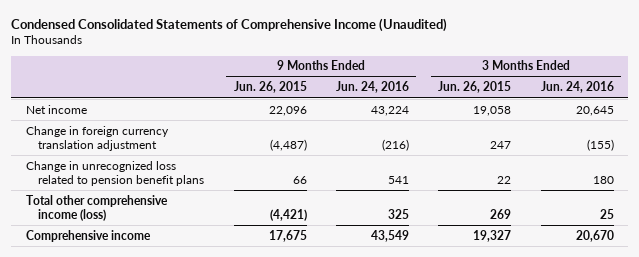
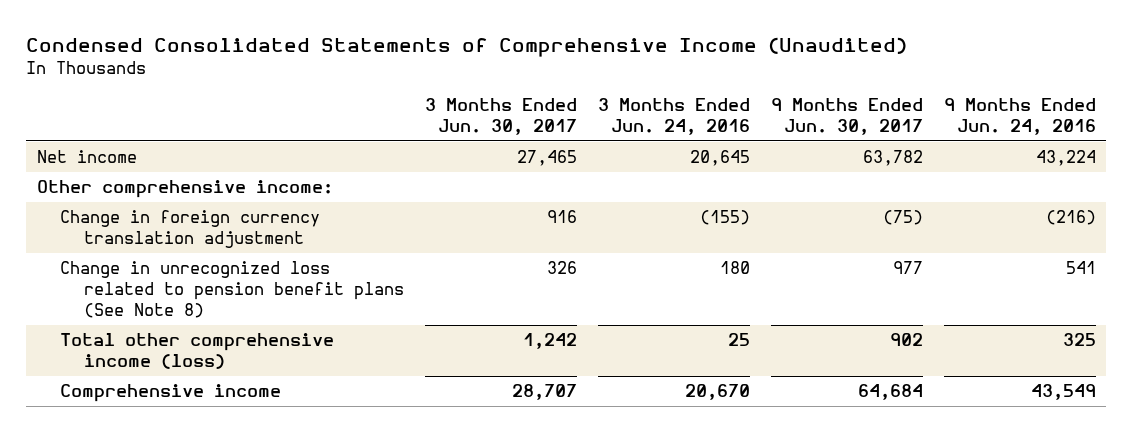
[233,81,307,94] Jun. 26, 2015 -> none
[438,81,512,94] Jun. 26, 2015 -> none
none -> [424,97,577,135] 3 Months Ended Jun. 30, 2017
none -> [770,97,923,135] 9 Months Ended Jun. 30, 2017
none -> [36,180,333,199] Other comprehensive income:
[25,160,205,186] Change in unrecognized loss related to pension benefit plans -> [60,261,404,319] Change in unrecognized loss related to pension benefit plans (See Note 8)

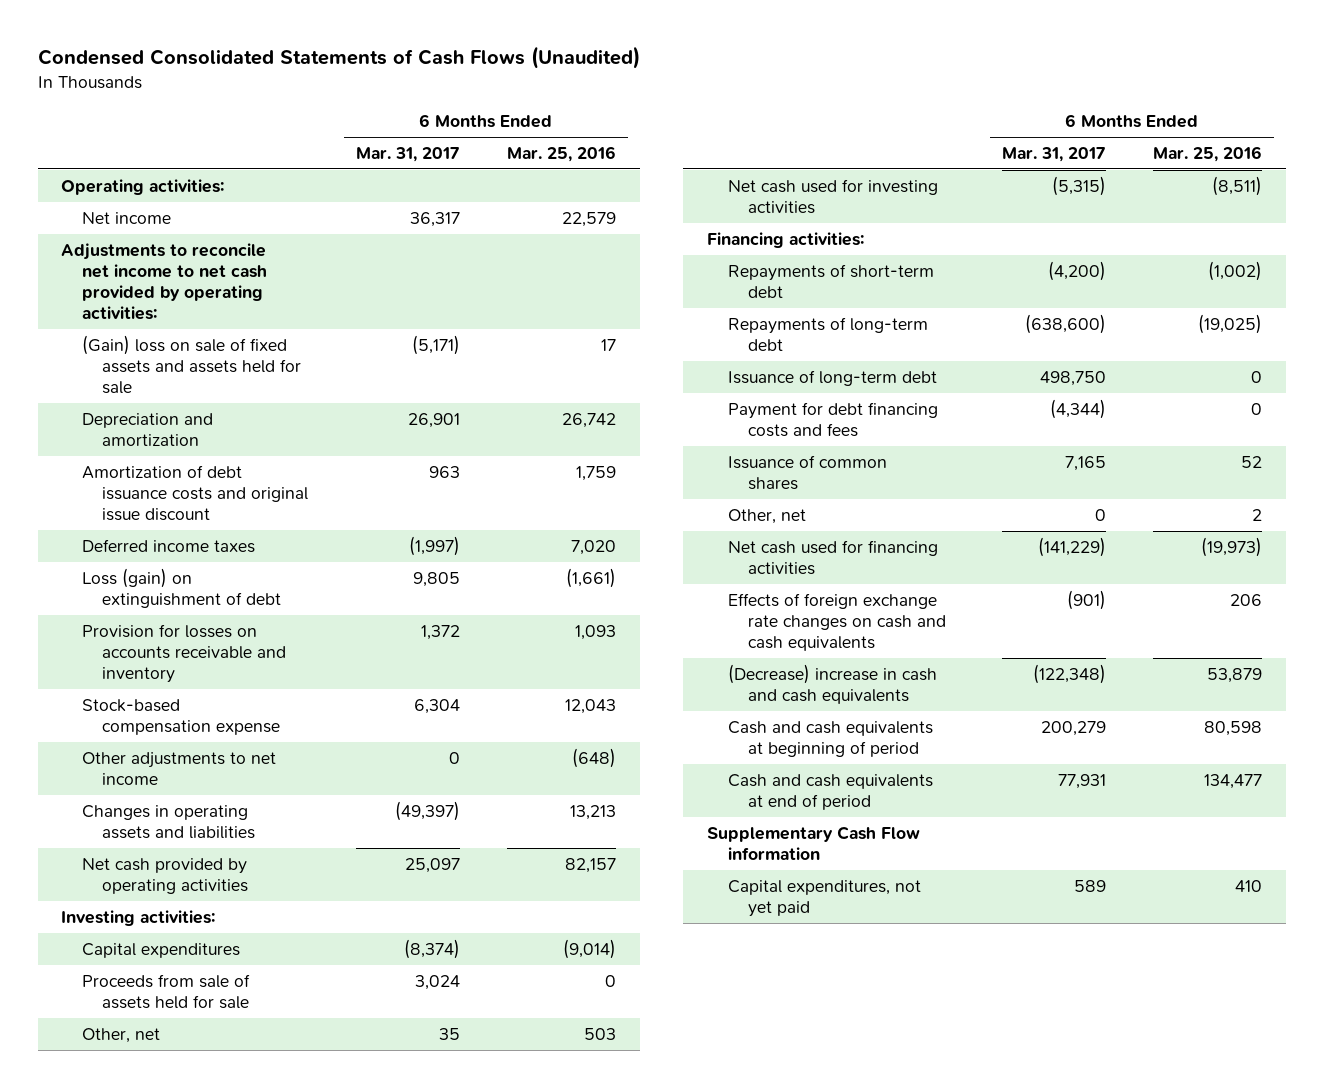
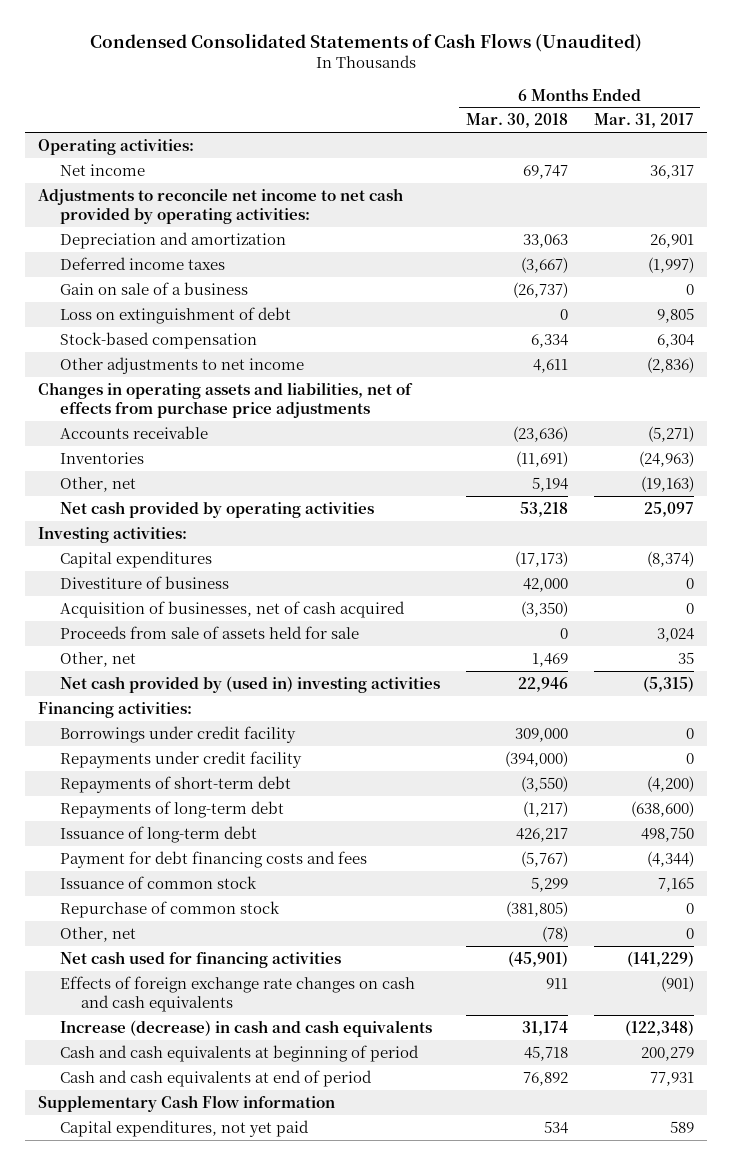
[507,145,617,162] Mar. 25, 2016 -> none
none -> [465,113,568,129] Mar. 30, 2018
[81,334,302,394] (Gain) loss on sale of fixed assets and assets held for sale -> none
[81,464,309,521] Amortization of debt issuance costs and original issue discount -> none
[81,623,287,683] Provision for losses on accounts receivable and inventory -> none
[81,804,256,839] Changes in operating assets and liabilities -> none
none -> [59,281,248,295] Gain on sale of a business
[81,567,282,608] Loss (gain) on extinguishment of debt -> [59,306,291,324] Loss on extinguishment of debt
[81,698,281,735] Stock-based compensation expense -> [59,331,257,349] Stock-based compensation
[448,751,460,764] 0 -> [646,356,694,373] (2,836)
none -> [37,381,413,418] Changes in operating assets and liabilities, net of effects from purchase price adjustments
none -> [59,425,208,439] Accounts receivable
none -> [59,451,144,464] Inventories
none -> [59,476,136,492] Other, net
none -> [59,575,229,589] Divestiture of business
none -> [59,600,405,618] Acquisition of businesses, net of cash acquired
[727,178,938,214] Net cash used for investing activities -> [59,675,440,693] Net cash provided by (used in) investing activities
none -> [59,725,296,743] Borrowings under credit facility
none -> [59,750,302,768] Repayments under credit facility
[727,454,887,490] Issuance of common shares -> [59,875,257,889] Issuance of common stock
none -> [59,900,280,918] Repurchase of common stock
[727,663,937,704] (Decrease) increase in cash and cash equivalents -> [59,1019,432,1037] Increase (decrease) in cash and cash equivalents

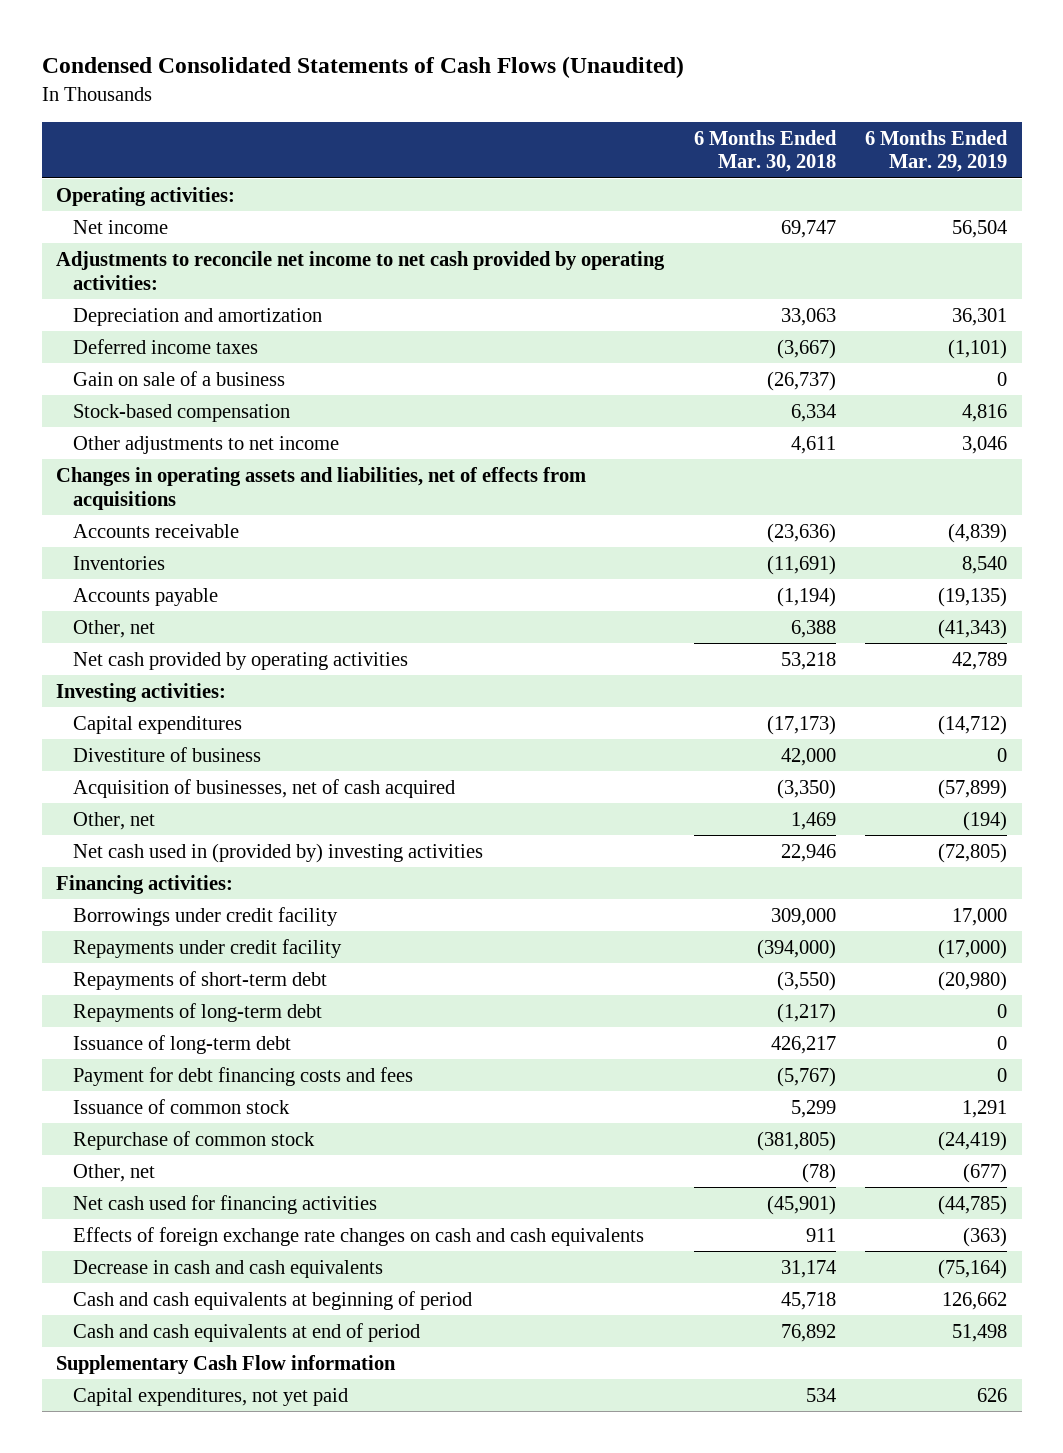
[593,113,694,129] Mar. 31, 2017 -> none
none -> [864,129,1008,173] 6 Months Ended Mar. 29, 2019
[59,306,291,324] Loss on extinguishment of debt -> none
[37,381,413,418] Changes in operating assets and liabilities, net of effects from purchase price adjustments -> [56,466,587,510] Changes in operating assets and liabilities, net of effects from acquisitions
none -> [72,587,218,606] Accounts payable
[531,476,568,492] 5,194 -> [790,619,836,638] 6,388
[59,625,359,639] Proceeds from sale of assets held for sale -> none
[59,675,440,693] Net cash provided by (used in) investing activities -> [72,842,483,863] Net cash used in (provided by) investing activities
[59,1019,432,1037] Increase (decrease) in cash and cash equivalents -> [72,1259,383,1278] Decrease in cash and cash equivalents

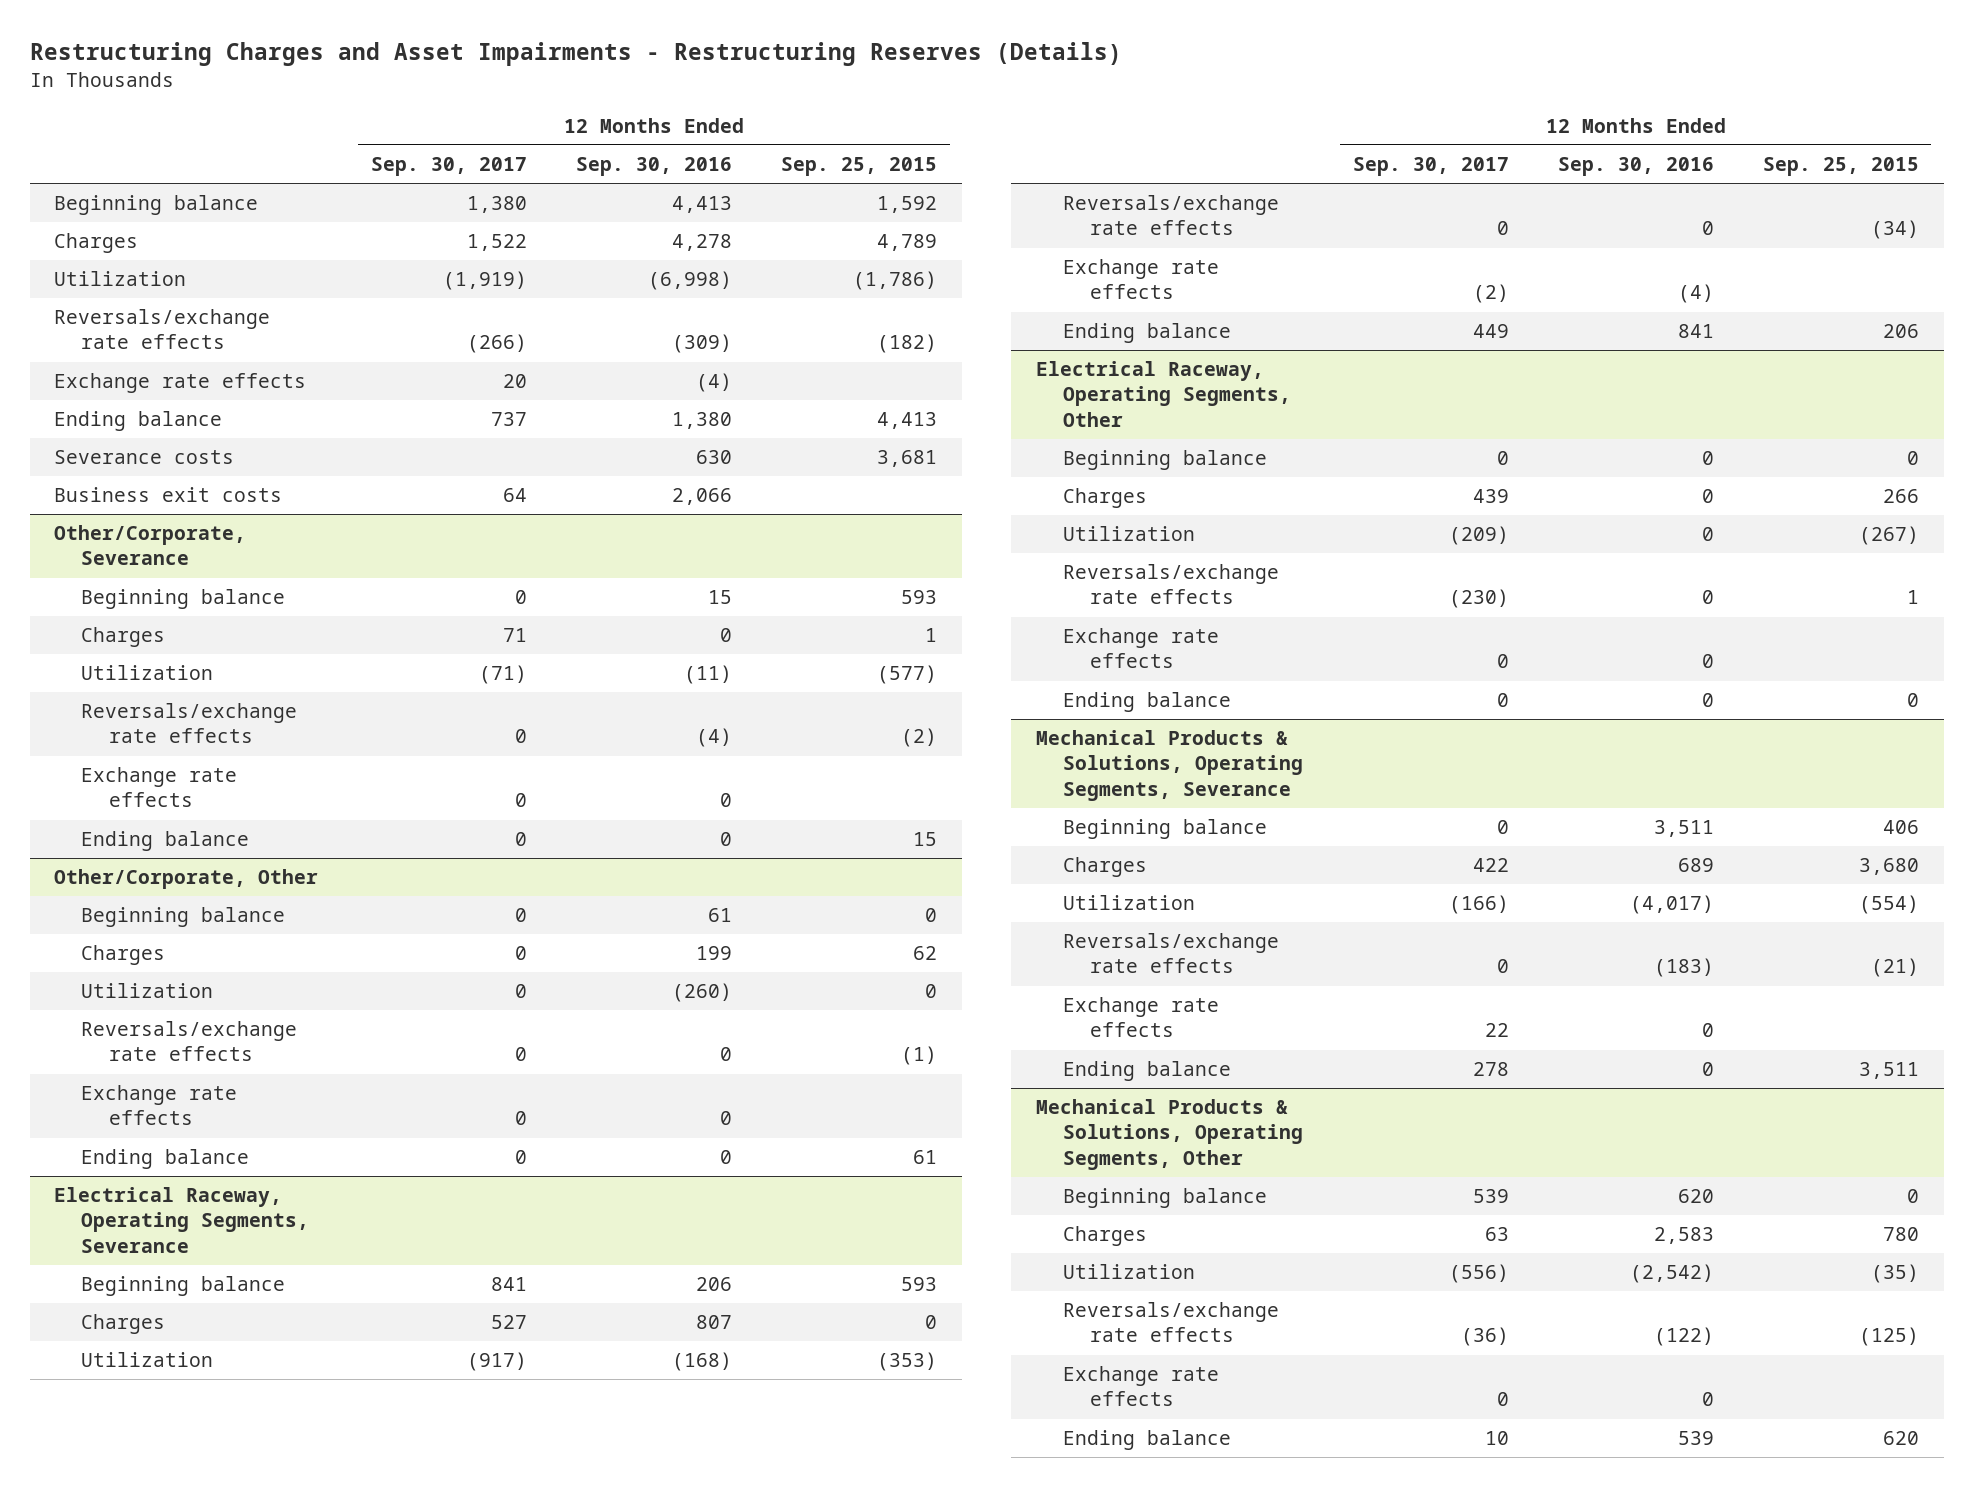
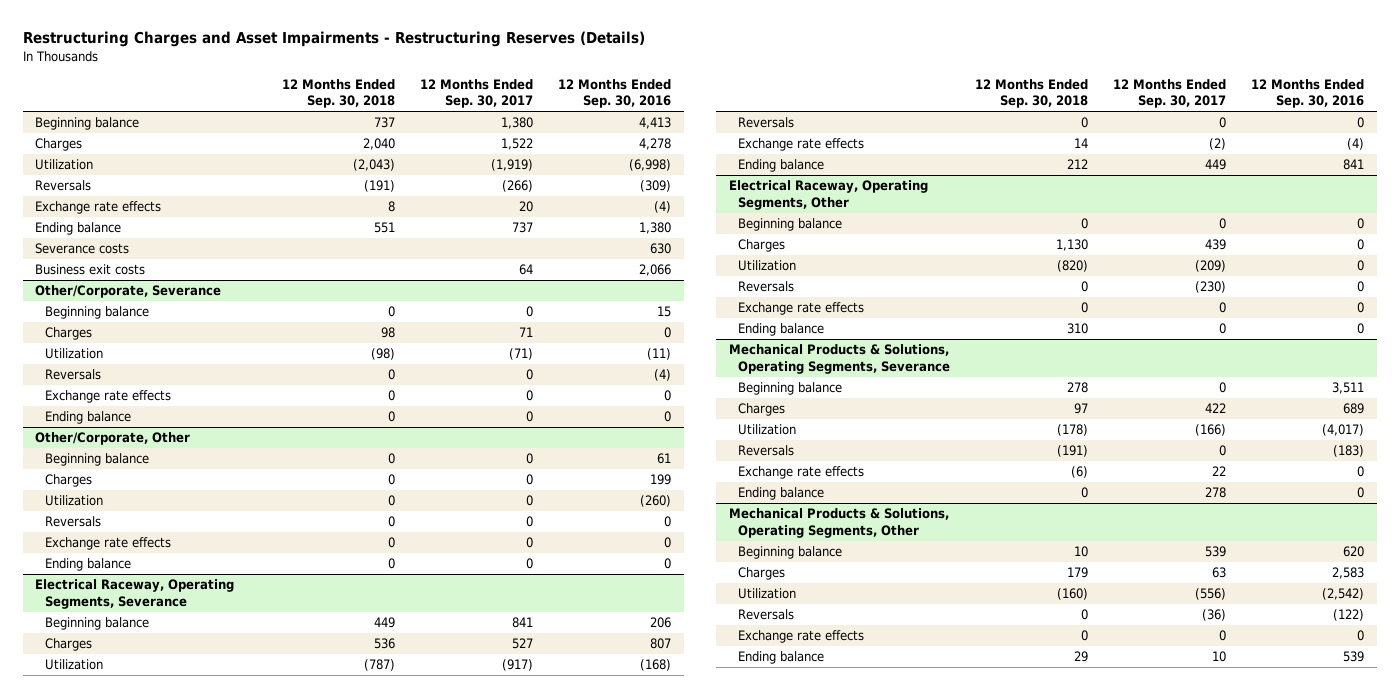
[781,157,938,177] Sep. 25, 2015 -> none
none -> [281,78,395,109] 12 Months Ended Sep. 30, 2018
[54,309,271,350] Reversals/exchange rate effects -> [35,180,92,192] Reversals
[81,703,298,744] Reversals/exchange rate effects -> [44,369,101,381] Reversals
[81,1021,298,1062] Reversals/exchange rate effects -> [44,516,101,528] Reversals
[1063,195,1280,236] Reversals/exchange rate effects -> [738,117,795,129] Reversals
[1063,564,1280,605] Reversals/exchange rate effects -> [738,281,795,293] Reversals
[1063,933,1280,974] Reversals/exchange rate effects -> [738,445,795,457] Reversals
[1063,1302,1280,1343] Reversals/exchange rate effects -> [738,609,795,621] Reversals

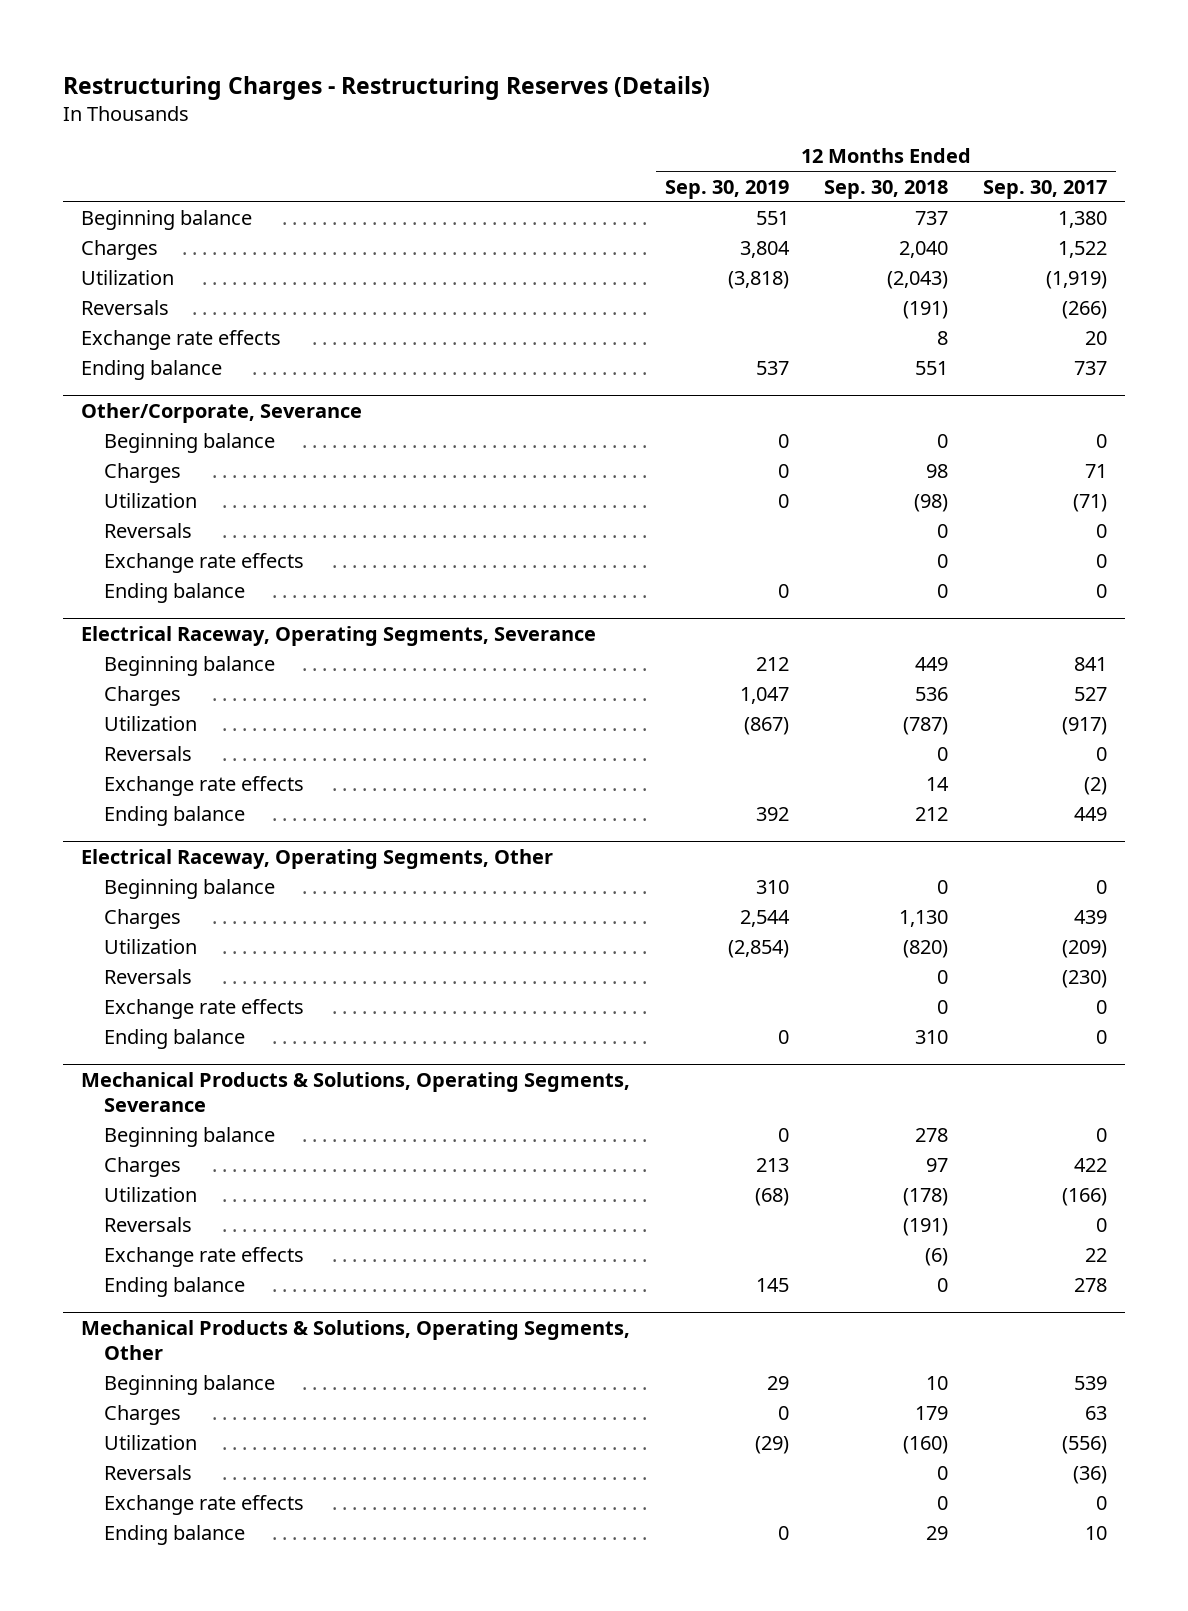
[22,31,645,48] Restructuring Charges and Asset Impairments - Restructuring Reserves (Details) -> [63,76,711,101] Restructuring Charges - Restructuring Reserves (Details)
[558,78,672,109] 12 Months Ended Sep. 30, 2016 -> none
none -> [664,179,789,199] Sep. 30, 2019
[35,243,130,255] Severance costs -> none
[35,264,146,276] Business exit costs -> none
[35,432,191,446] Other/Corporate, Other -> none
[44,453,149,467] Beginning balance -> none
[44,474,92,488] Charges -> none
[44,495,103,507] Utilization -> none
[44,516,101,528] Reversals -> none
[44,537,171,551] Exchange rate effects -> none
[44,558,131,572] Ending balance -> none

